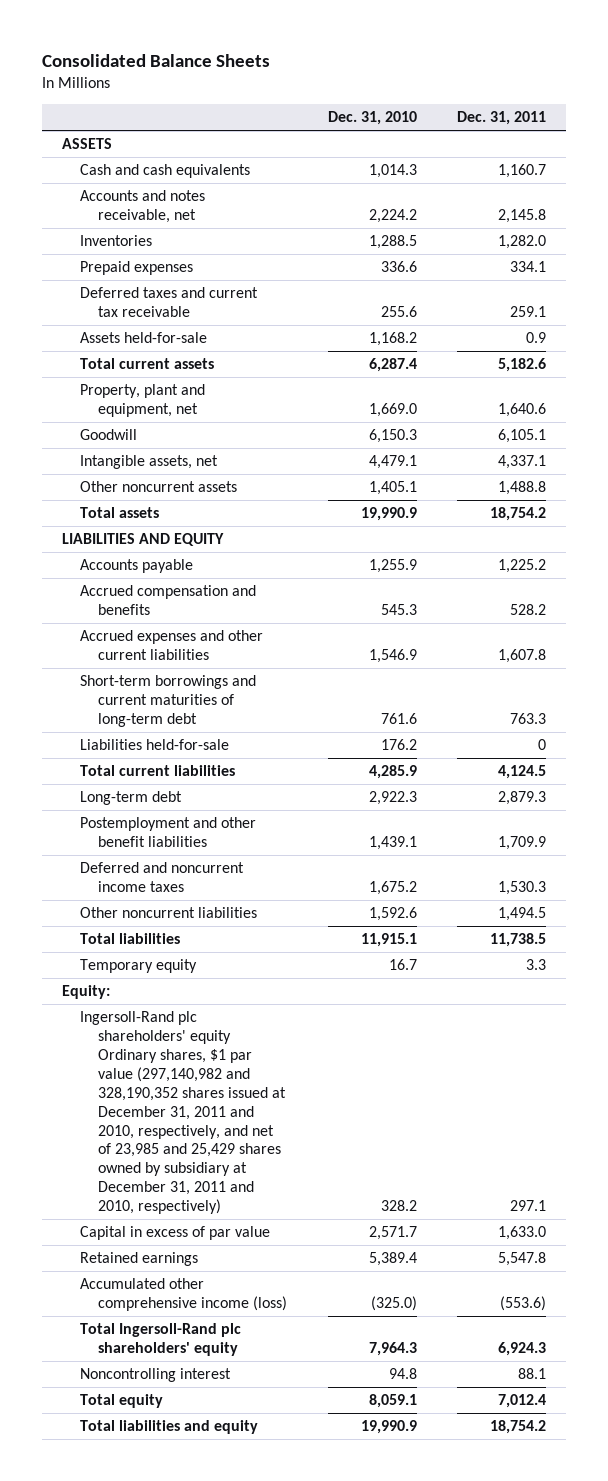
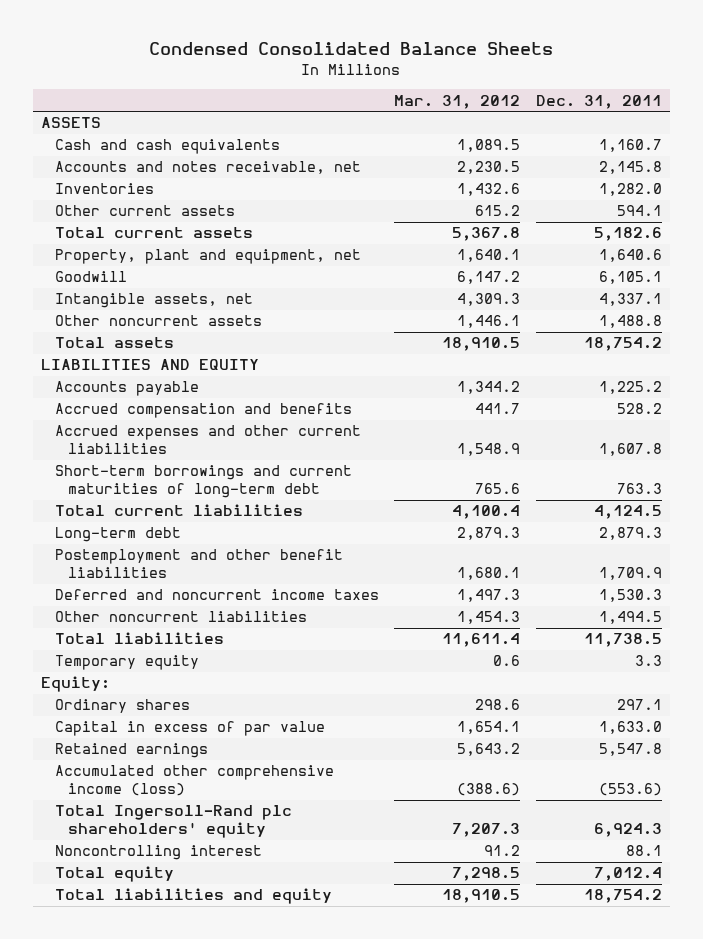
[42,53,271,67] Consolidated Balance Sheets -> [149,42,554,56] Condensed Consolidated Balance Sheets
[327,111,417,126] Dec. 31, 2010 -> none
none -> [394,94,521,109] Mar. 31, 2012
[80,261,194,276] Prepaid expenses -> none
[80,287,259,317] Deferred taxes and current tax receivable -> none
[80,332,208,344] Assets held-for-sale -> none
none -> [54,205,235,217] Other current assets
[80,739,230,751] Liabilities held-for-sale -> none
[80,1011,287,1215] Ingersoll-Rand plc shareholders' equity Ordinary shares, $1 par value (297,140,982 and 328,190,352 shares issued at December 31, 2011 and 2010, respectively, and net of 23,985 and 25,429 shares owned by subsidiary at December 31, 2011 and 2010, respectively) -> [54,699,190,714] Ordinary shares

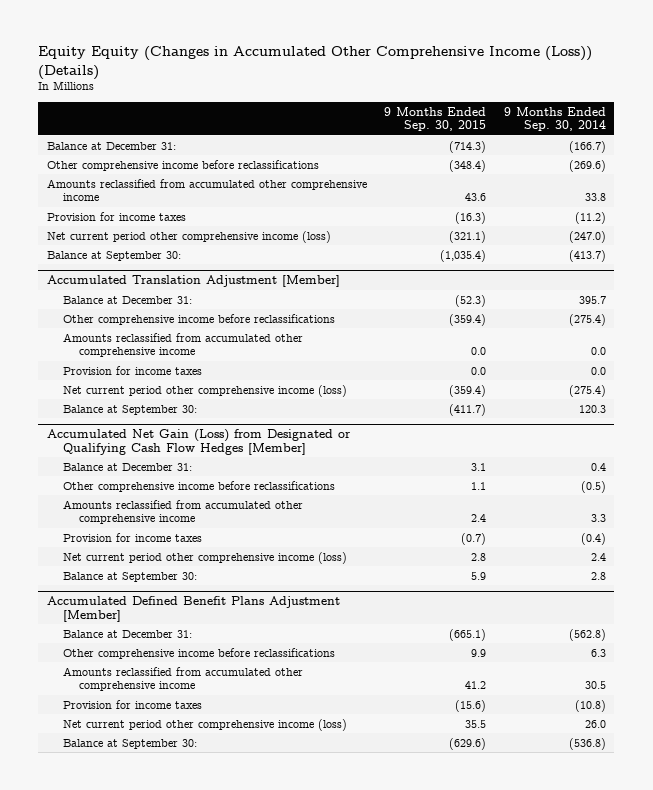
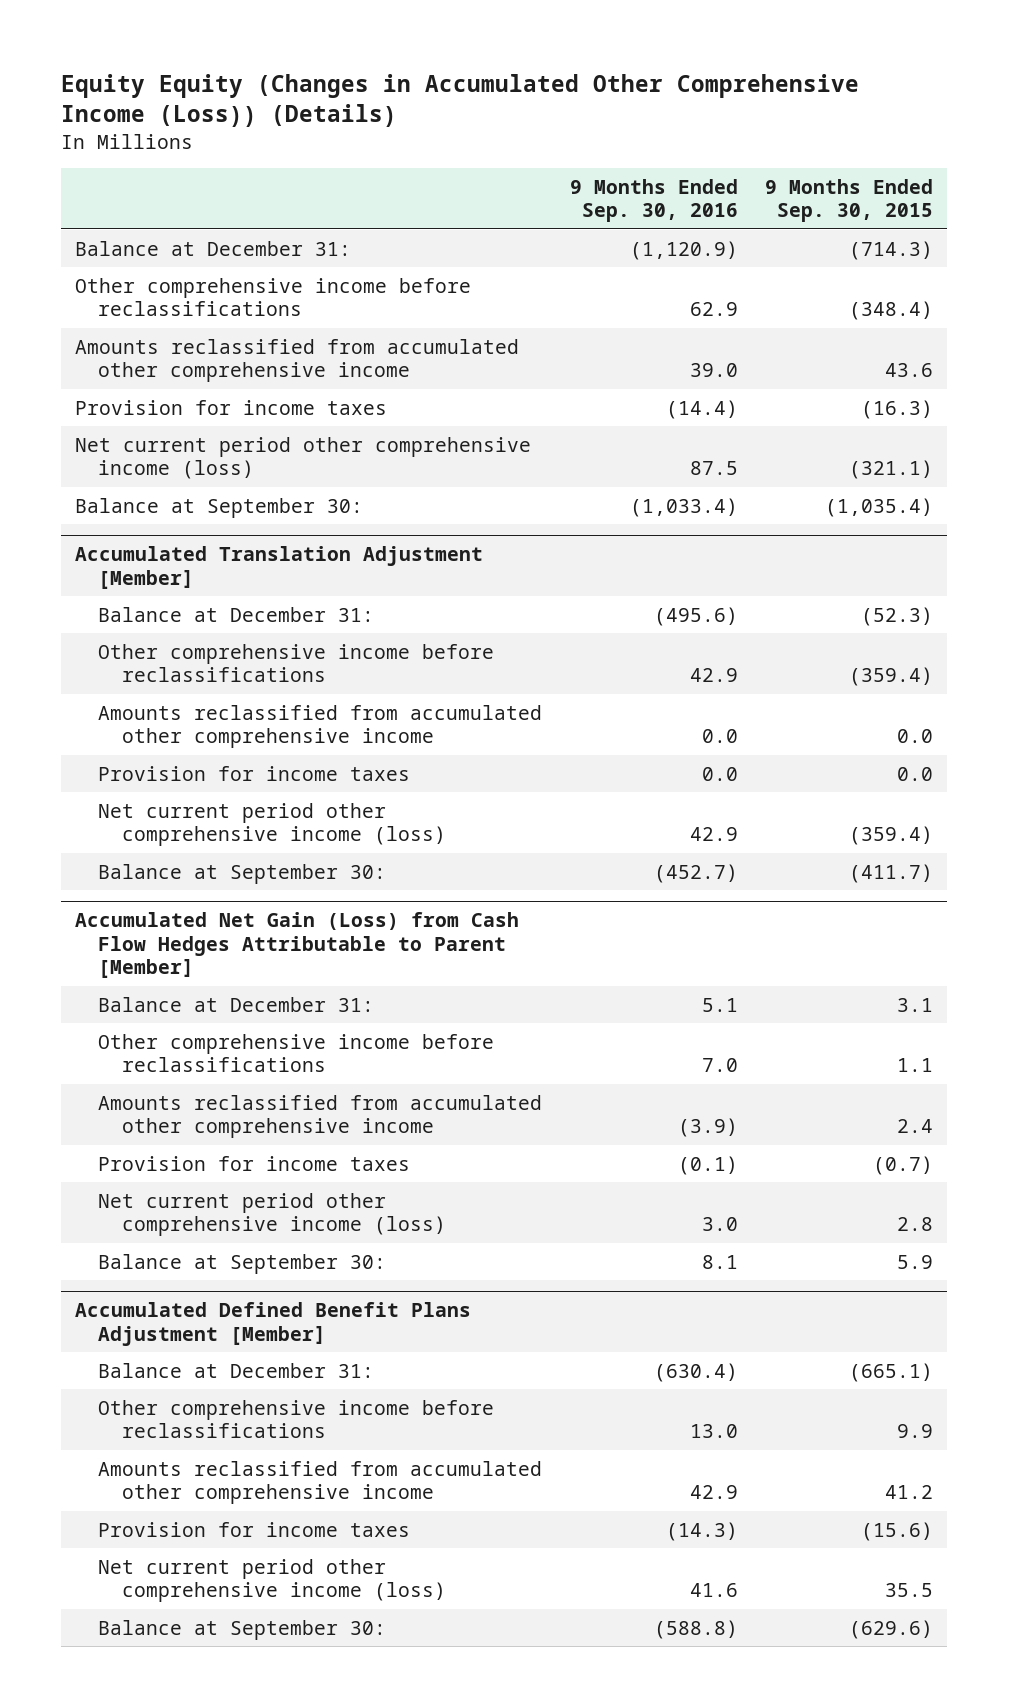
[503,106,606,132] 9 Months Ended Sep. 30, 2014 -> none
none -> [569,178,738,223] 9 Months Ended Sep. 30, 2016
[47,429,352,455] Accumulated Net Gain (Loss) from Designated or Qualifying Cash Flow Hedges [Member] -> [75,912,520,979] Accumulated Net Gain (Loss) from Cash Flow Hedges Attributable to Parent [Member]

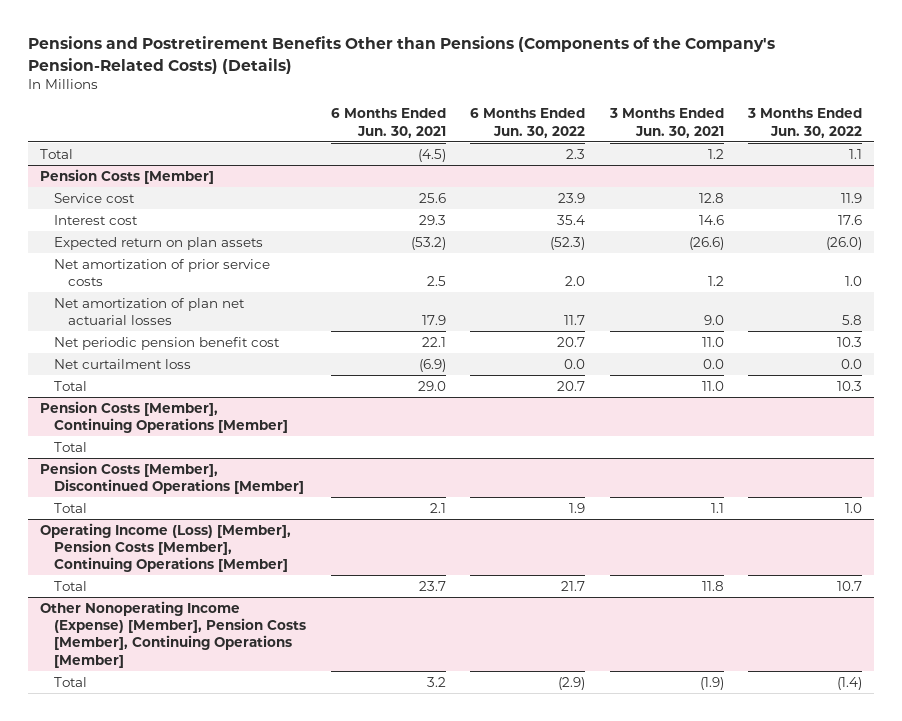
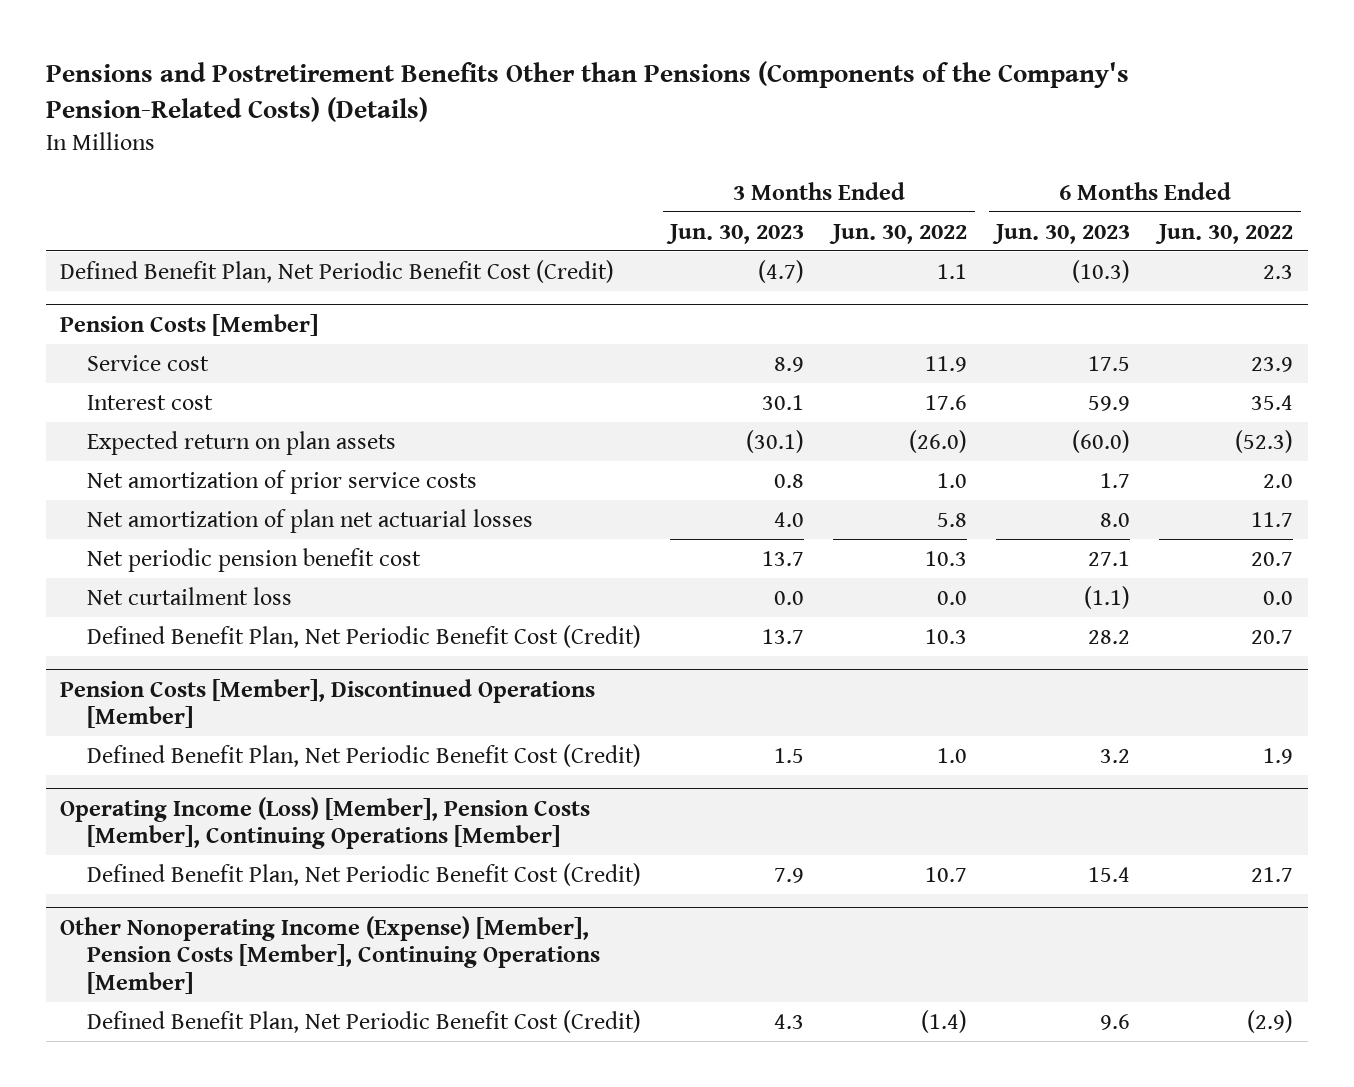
[330,108,446,138] 6 Months Ended Jun. 30, 2021 -> none
[608,108,724,138] 3 Months Ended Jun. 30, 2021 -> none
none -> [666,223,805,244] Jun. 30, 2023
none -> [992,223,1131,244] Jun. 30, 2023
[40,148,74,159] Total -> [60,259,615,283] Defined Benefit Plan, Net Periodic Benefit Cost (Credit)
[40,400,289,433] Pension Costs [Member], Continuing Operations [Member] -> none
[54,441,88,452] Total -> none
[54,380,88,391] Total -> [87,624,642,648] Defined Benefit Plan, Net Periodic Benefit Cost (Credit)
[54,502,88,513] Total -> [87,743,642,767] Defined Benefit Plan, Net Periodic Benefit Cost (Credit)
[54,580,88,591] Total -> [87,862,642,886] Defined Benefit Plan, Net Periodic Benefit Cost (Credit)
[54,676,88,687] Total -> [87,1009,642,1033] Defined Benefit Plan, Net Periodic Benefit Cost (Credit)

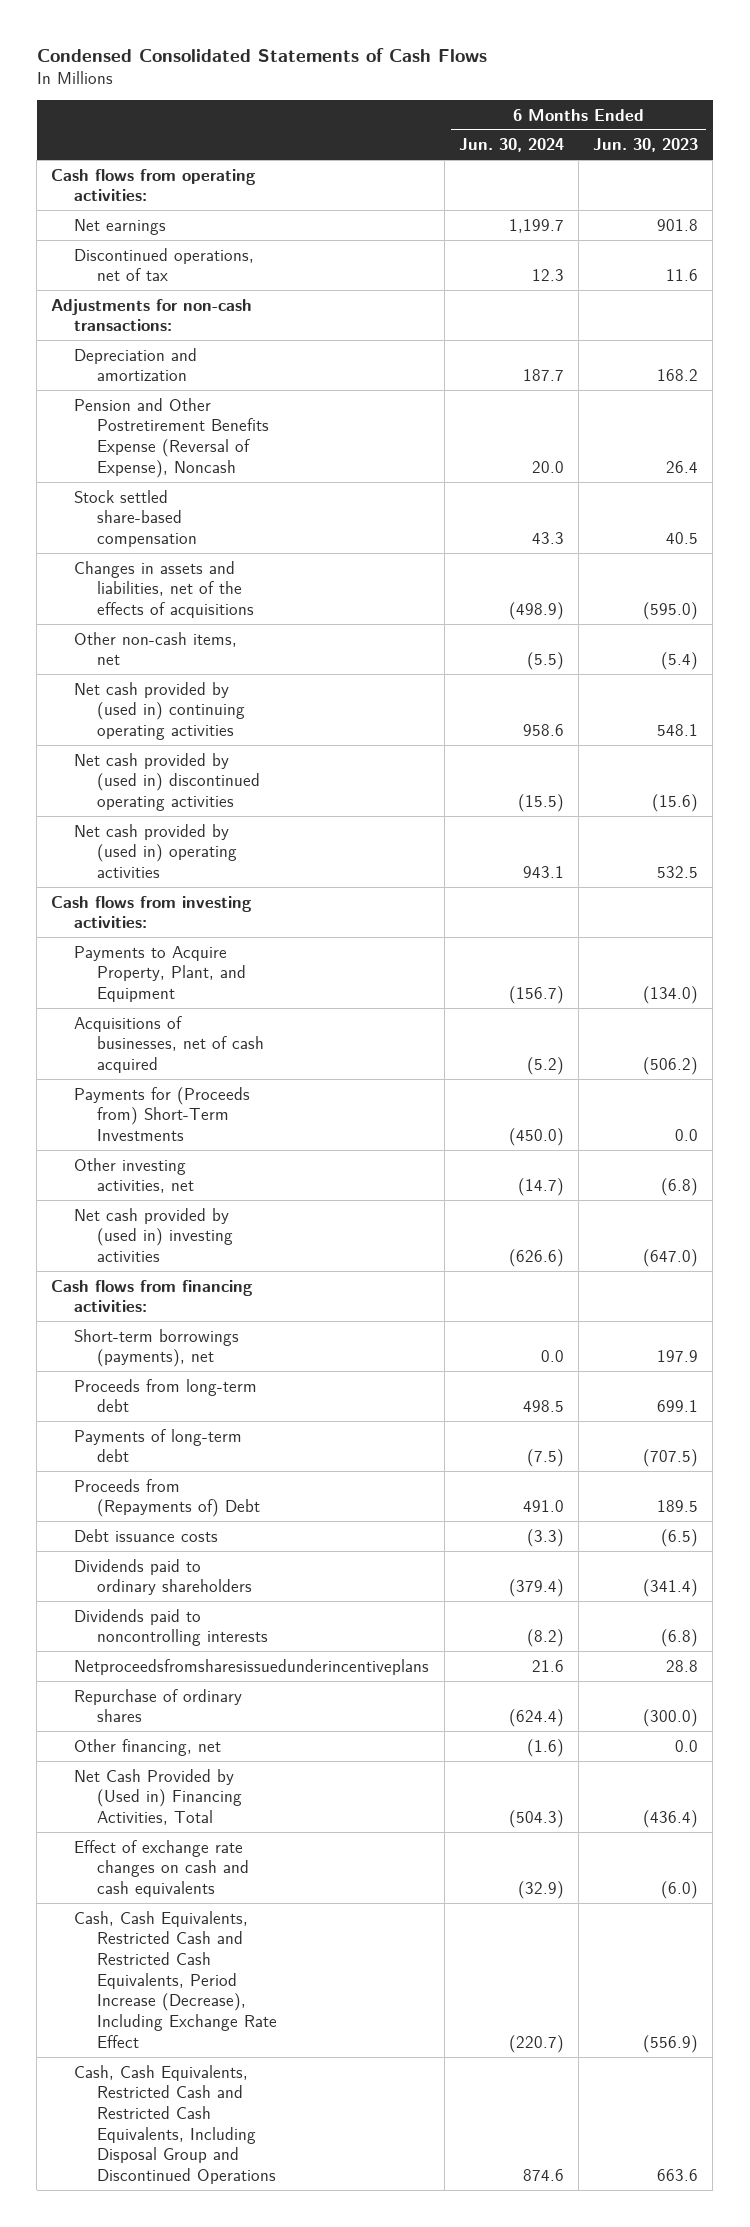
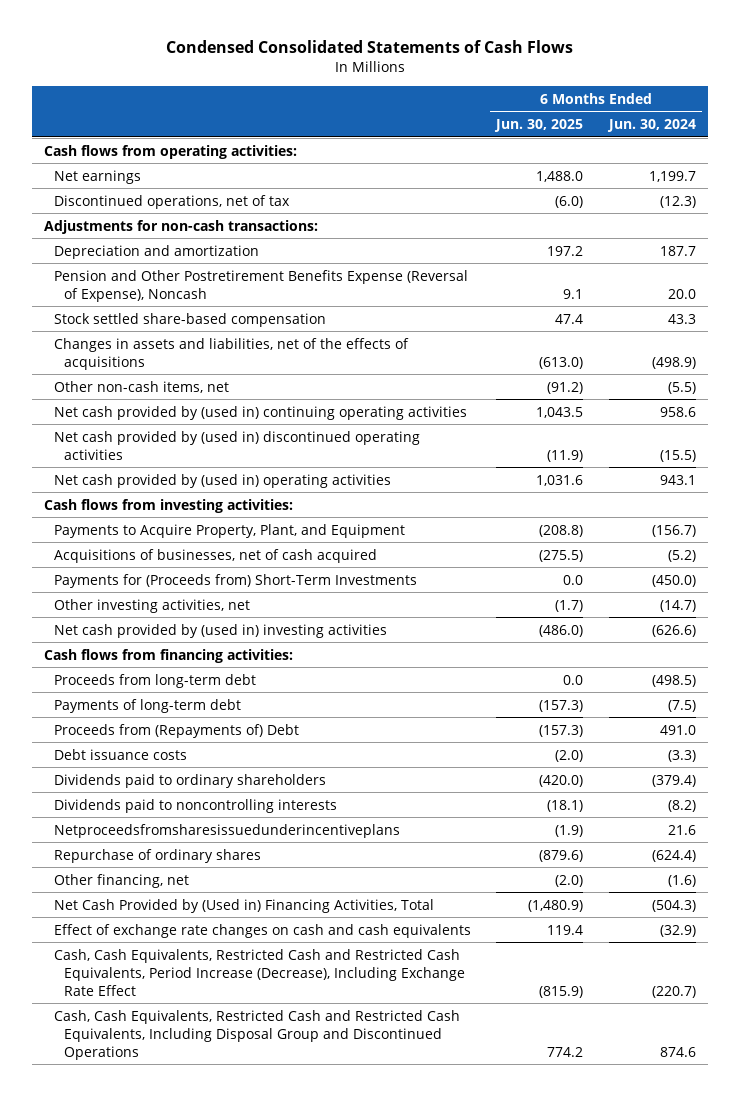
[593,138,699,153] Jun. 30, 2023 -> none
none -> [494,119,584,133] Jun. 30, 2025
[531,269,564,282] 12.3 -> [659,195,696,208] (12.3)
[74,1328,240,1368] Short-term borrowings (payments), net -> none
[522,1400,564,1413] 498.5 -> [651,674,696,687] (498.5)

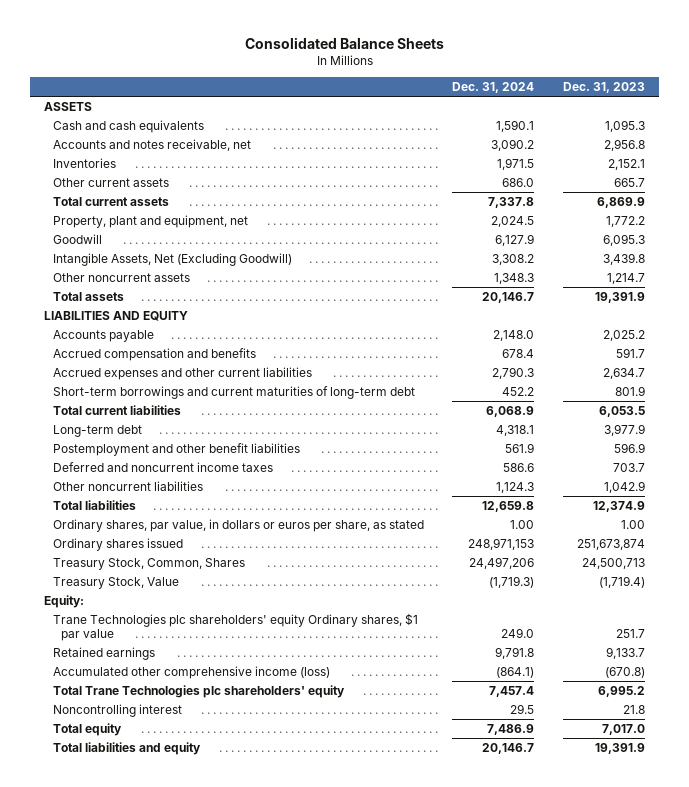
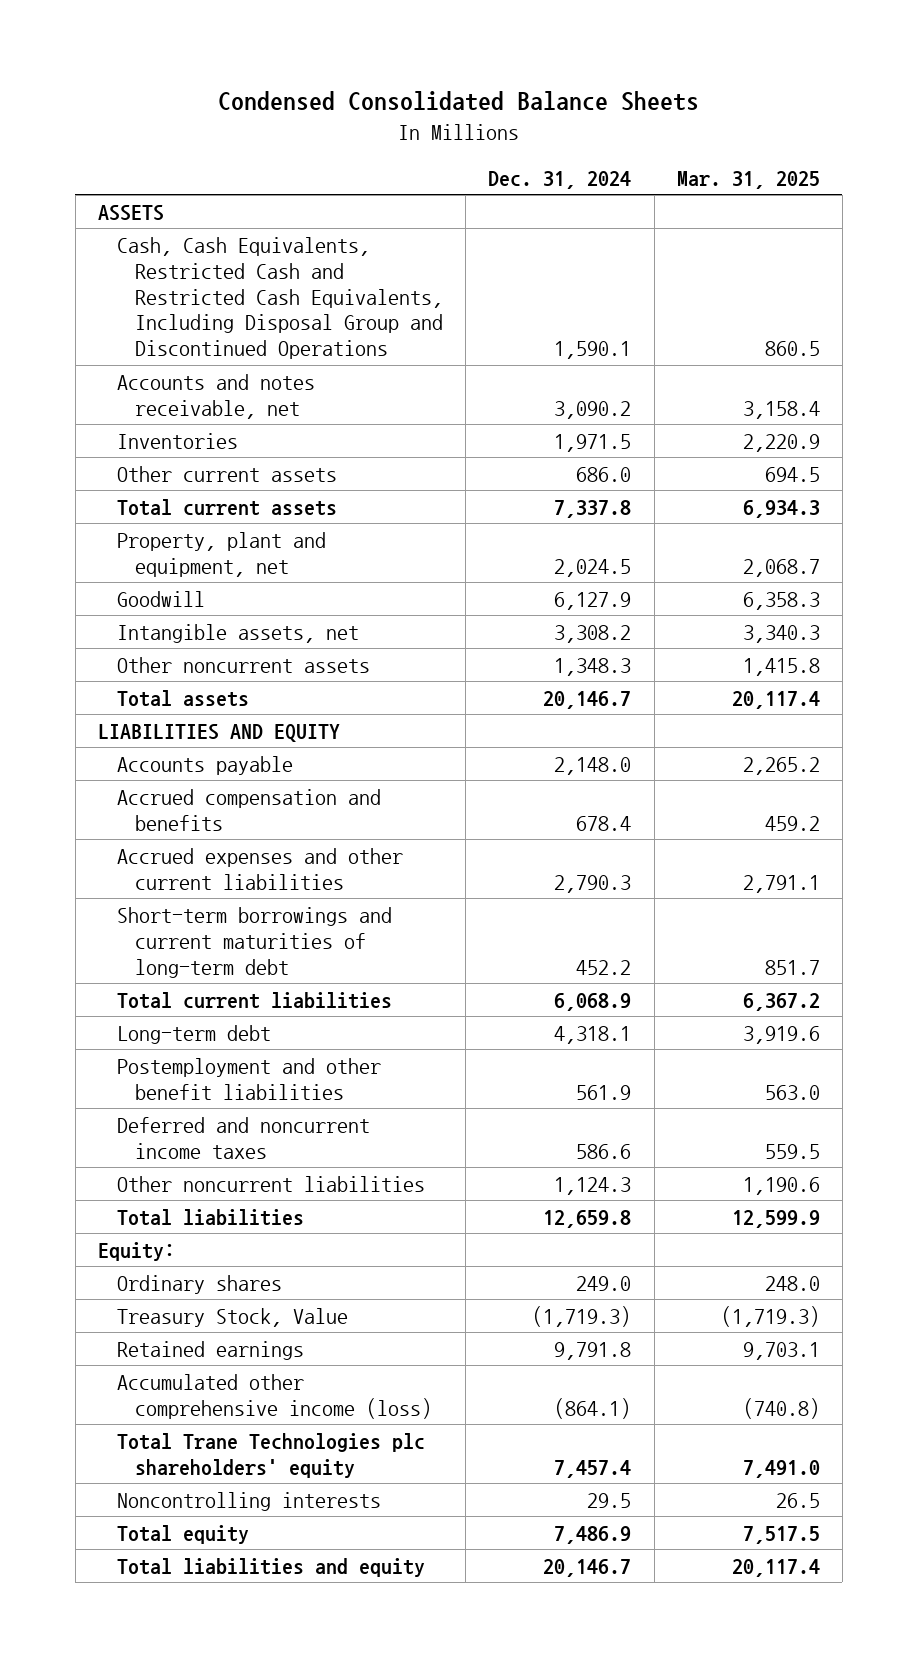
[244,36,444,49] Consolidated Balance Sheets -> [217,91,699,112] Condensed Consolidated Balance Sheets
[562,82,645,94] Dec. 31, 2023 -> none
none -> [676,170,820,189] Mar. 31, 2025
[52,119,204,133] Cash and cash equivalents -> [116,236,444,360] Cash, Cash Equivalents, Restricted Cash and Restricted Cash Equivalents, Including Disposal Group and Discontinued Operations
[52,252,292,266] Intangible Assets, Net (Excluding Goodwill) -> [116,623,359,643] Intangible assets, net
[52,518,424,532] Ordinary shares, par value, in dollars or euros per share, as stated -> none
[52,537,183,551] Ordinary shares issued -> none
[52,557,245,570] Treasury Stock, Common, Shares -> none
[52,612,418,642] Trane Technologies plc shareholders' equity Ordinary shares, $1 par value -> [116,1274,282,1294] Ordinary shares
[52,576,179,589] Treasury Stock, Value -> [116,1307,348,1327] Treasury Stock, Value
[52,703,182,717] Noncontrolling interest -> [116,1491,381,1511] Noncontrolling interests

